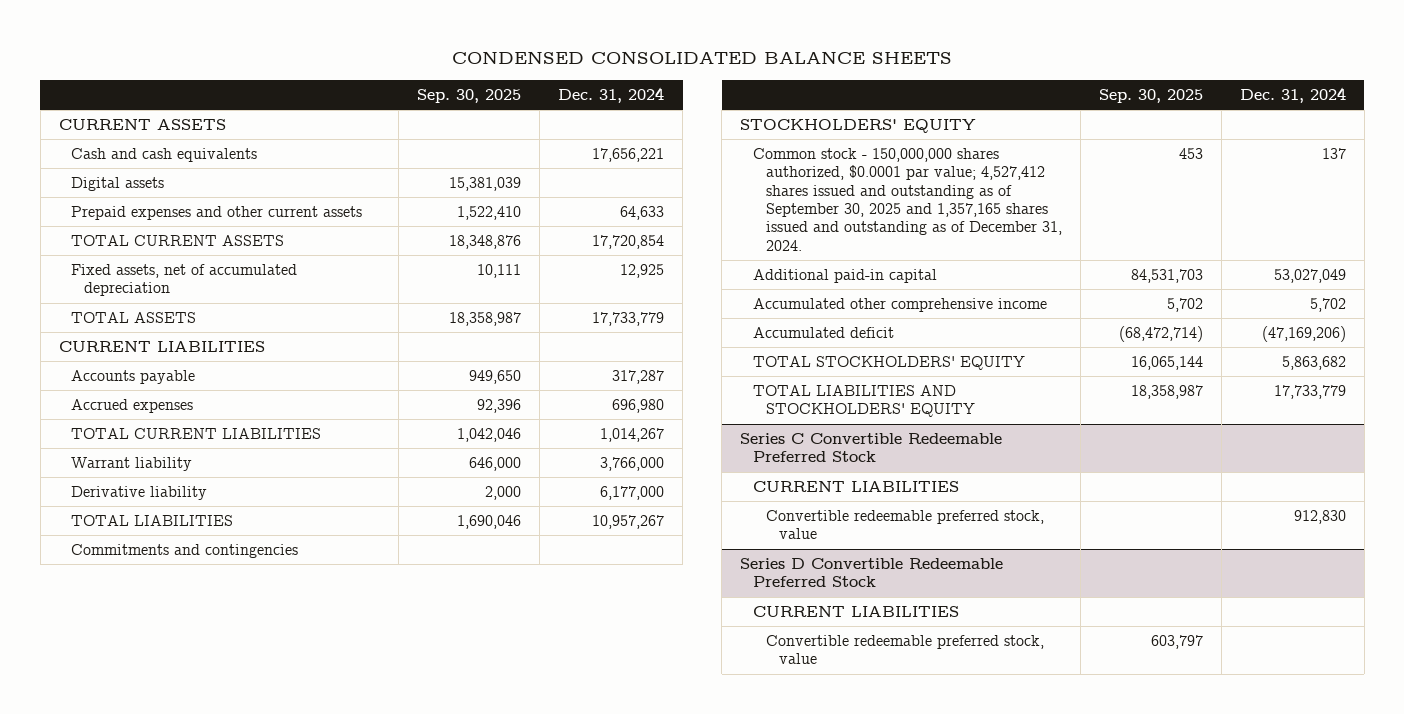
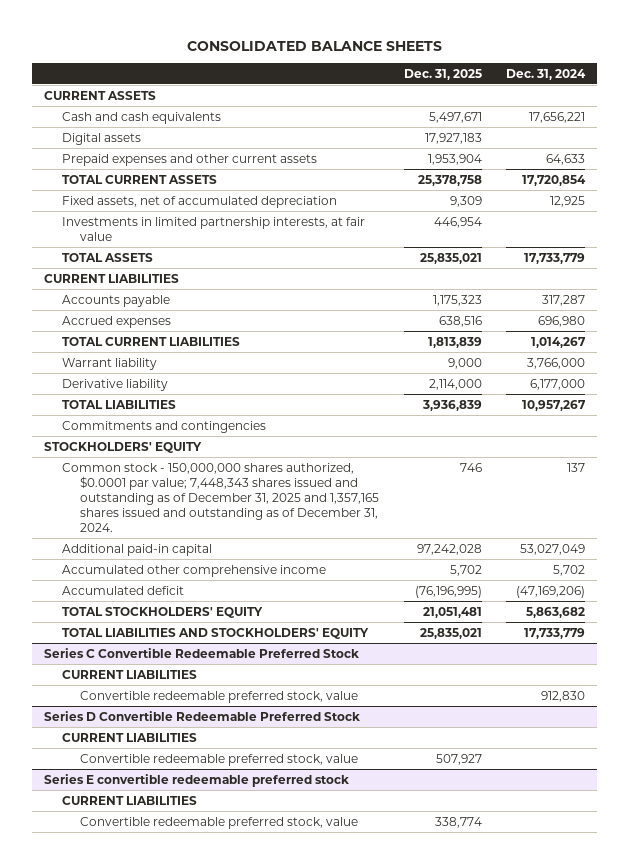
[452,51,953,65] CONDENSED CONSOLIDATED BALANCE SHEETS -> [186,40,442,51] CONSOLIDATED BALANCE SHEETS
[417,88,522,103] Sep. 30, 2025 -> none
none -> [403,68,482,80] Dec. 31, 2025
none -> [62,216,366,241] Investments in limited partnership interests, at fair value
[752,148,1062,251] Common stock - 150,000,000 shares authorized, $0.0001 par value; 4,527,412 shares issued and outstanding as of September 30, 2025 and 1,357,165 shares issued and outstanding as of December 31, 2024. -> [62,462,380,533] Common stock - 150,000,000 shares authorized, $0.0001 par value; 7,448,343 shares issued and outstanding as of December 31, 2025 and 1,357,165 shares issued and outstanding as of December 31, 2024.
none -> [43,773,349,787] Series E convertible redeemable preferred stock
none -> [62,795,198,805] CURRENT LIABILITIES
none -> [80,816,359,829] Convertible redeemable preferred stock, value

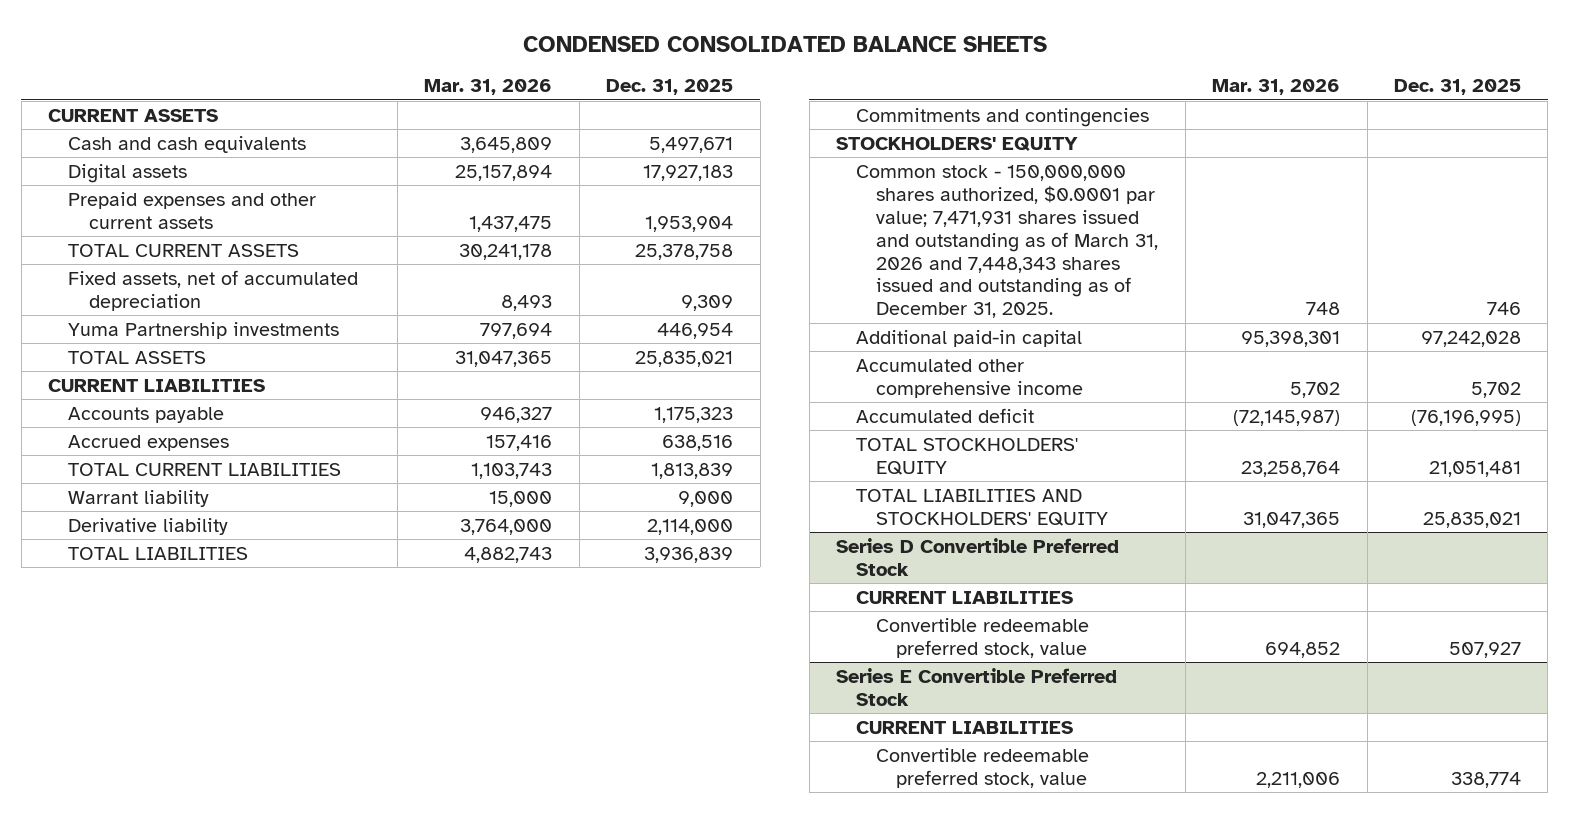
[186,40,442,51] CONSOLIDATED BALANCE SHEETS -> [522,36,1047,53] CONDENSED CONSOLIDATED BALANCE SHEETS
[506,68,587,80] Dec. 31, 2024 -> none
none -> [424,79,553,96] Mar. 31, 2026
[62,216,366,241] Investments in limited partnership interests, at fair value -> [68,321,340,339] Yuma Partnership investments
[62,462,380,533] Common stock - 150,000,000 shares authorized, $0.0001 par value; 7,448,343 shares issued and outstanding as of December 31, 2025 and 1,357,165 shares issued and outstanding as of December 31, 2024. -> [856,164,1159,319] Common stock - 150,000,000 shares authorized, $0.0001 par value; 7,471,931 shares issued and outstanding as of March 31, 2026 and 7,448,343 shares issued and outstanding as of December 31, 2025.
[43,647,359,658] Series C Convertible Redeemable Preferred Stock -> none
[62,669,198,679] CURRENT LIABILITIES -> none
[80,690,359,703] Convertible redeemable preferred stock, value -> none
[43,710,360,721] Series D Convertible Redeemable Preferred Stock -> [836,537,1120,576] Series D Convertible Preferred Stock
[43,773,349,787] Series E convertible redeemable preferred stock -> [836,667,1118,706] Series E Convertible Preferred Stock

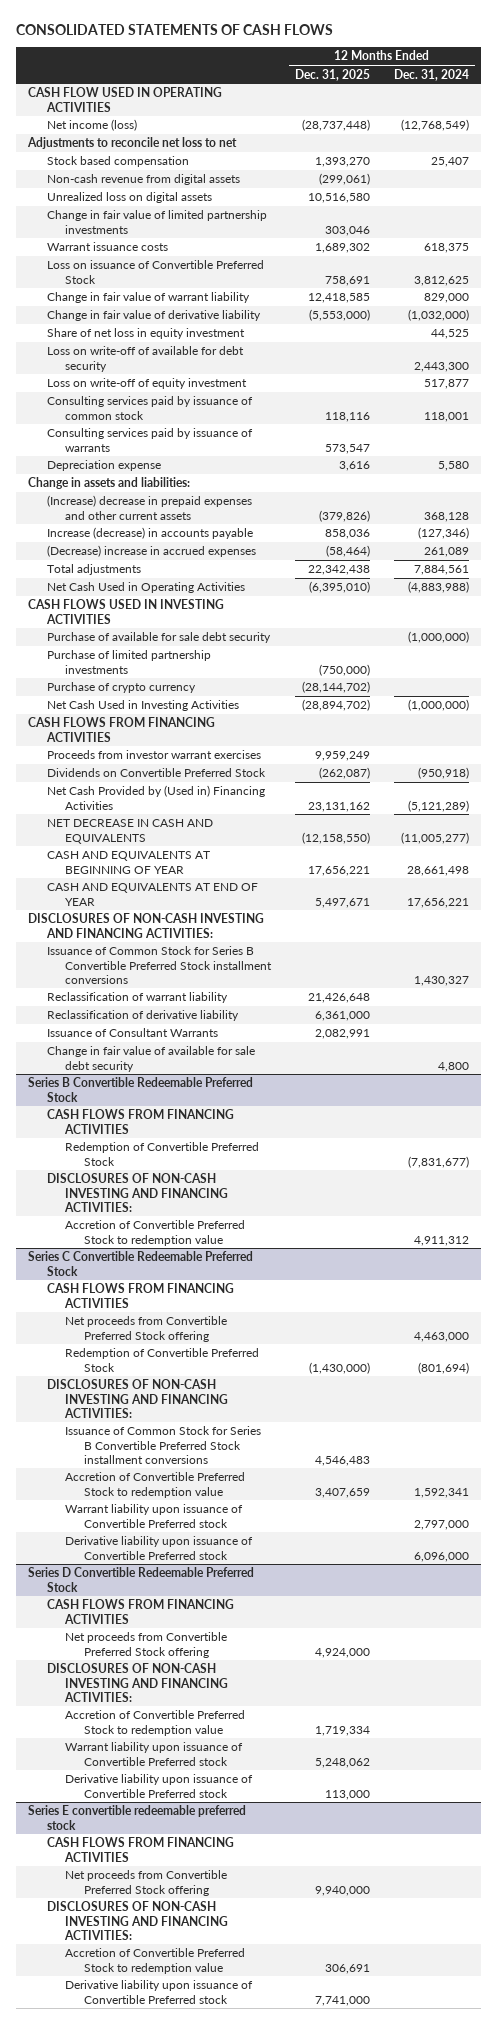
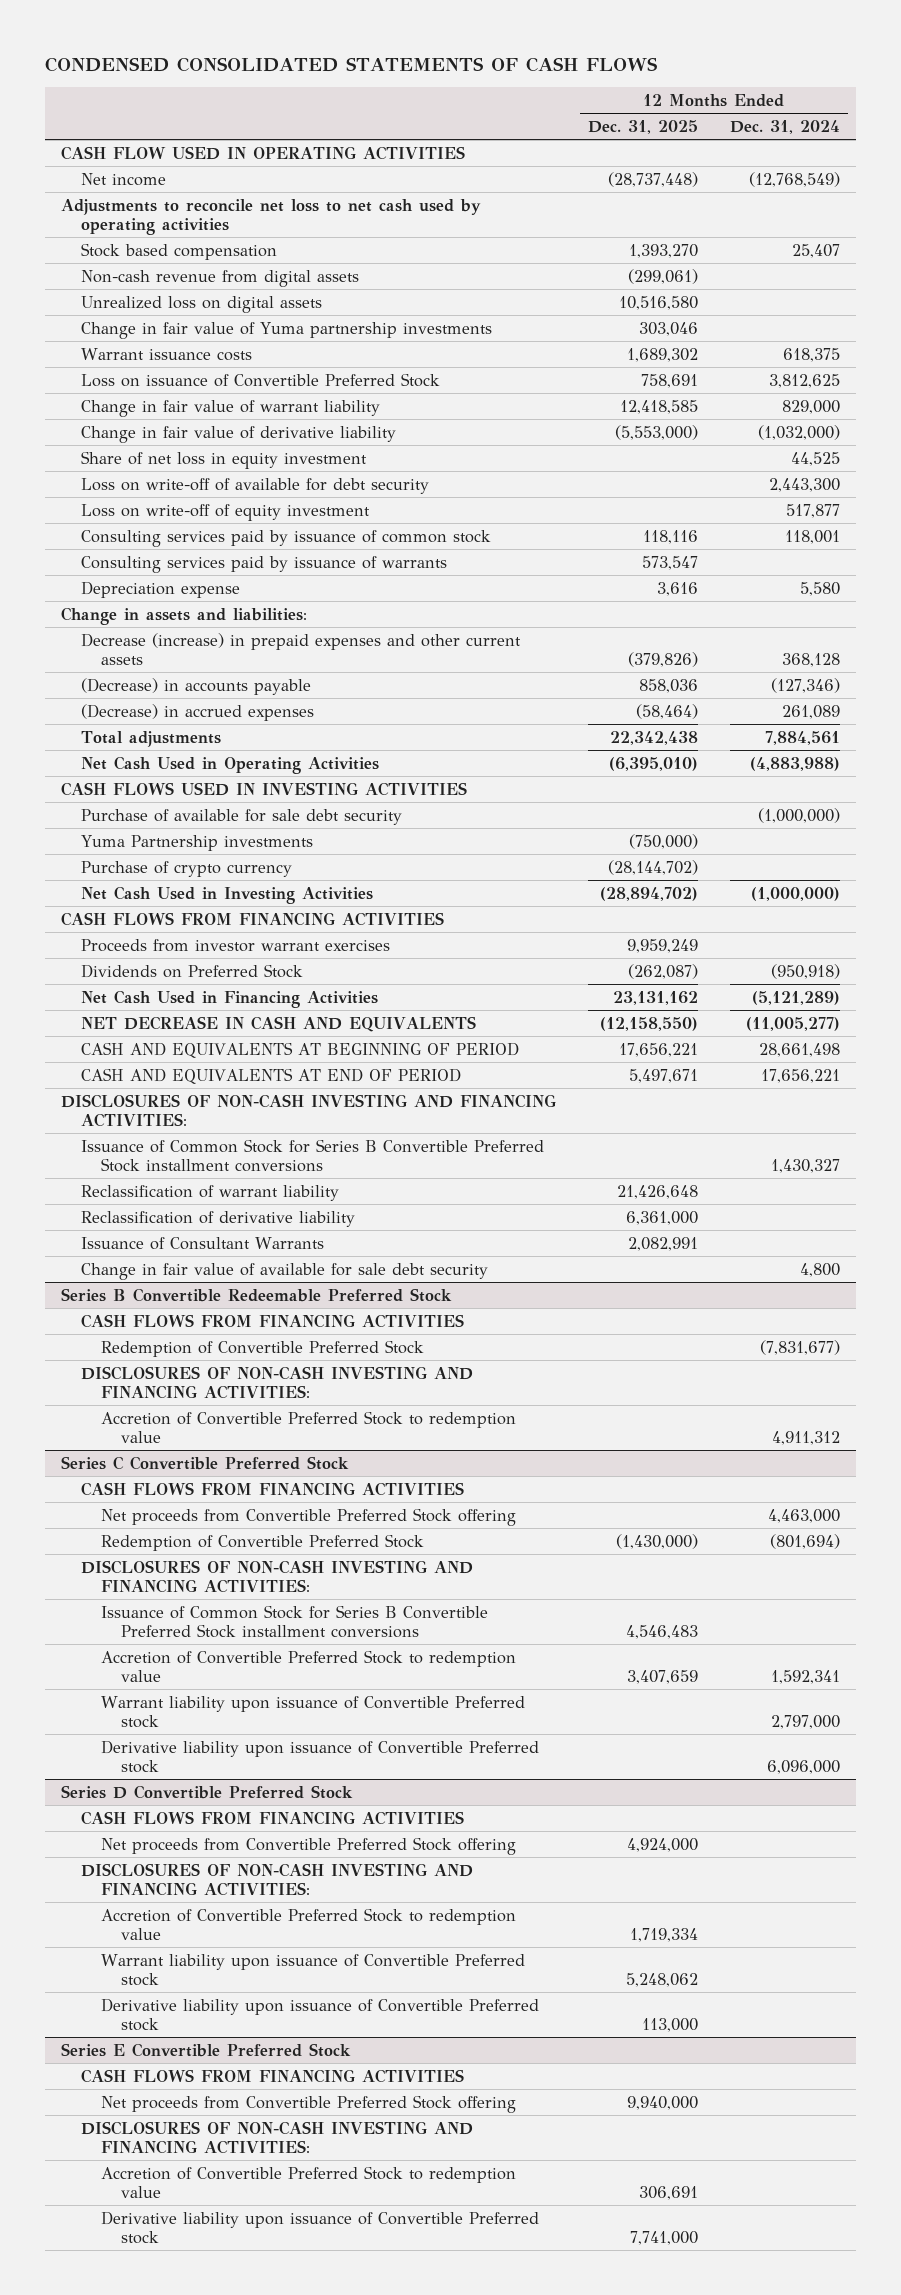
[15,23,333,35] CONSOLIDATED STATEMENTS OF CASH FLOWS -> [45,56,659,72] CONDENSED CONSOLIDATED STATEMENTS OF CASH FLOWS
[46,119,137,132] Net income (loss) -> [81,172,167,186] Net income
[26,137,237,150] Adjustments to reconcile net loss to net -> [61,198,482,236] Adjustments to reconcile net loss to net cash used by operating activities
[46,210,267,234] Change in fair value of limited partnership investments -> [81,321,493,339] Change in fair value of Yuma partnership investments
[46,495,252,520] (Increase) decrease in prepaid expenses and other current assets -> [81,632,522,666] Decrease (increase) in prepaid expenses and other current assets
[46,527,253,540] Increase (decrease) in accounts payable -> [81,677,312,695] (Decrease) in accounts payable
[46,545,256,558] (Decrease) increase in accrued expenses -> [81,703,315,721] (Decrease) in accrued expenses
[46,650,211,674] Purchase of limited partnership investments -> [81,834,314,851] Yuma Partnership investments
[46,768,266,778] Dividends on Convertible Preferred Stock -> [81,963,304,978] Dividends on Preferred Stock
[46,785,265,810] Net Cash Provided by (Used in) Financing Activities -> [81,989,379,1008] Net Cash Used in Financing Activities
[46,851,210,874] CASH AND EQUIVALENTS AT BEGINNING OF YEAR -> [81,1041,520,1058] CASH AND EQUIVALENTS AT BEGINNING OF PERIOD
[46,883,258,906] CASH AND EQUIVALENTS AT END OF YEAR -> [81,1067,462,1084] CASH AND EQUIVALENTS AT END OF PERIOD
[27,1251,253,1276] Series C Convertible Redeemable Preferred Stock -> [61,1455,350,1470] Series C Convertible Preferred Stock
[27,1567,254,1592] Series D Convertible Redeemable Preferred Stock -> [61,1784,354,1799] Series D Convertible Preferred Stock
[27,1805,246,1830] Series E convertible redeemable preferred stock -> [61,2042,352,2057] Series E Convertible Preferred Stock

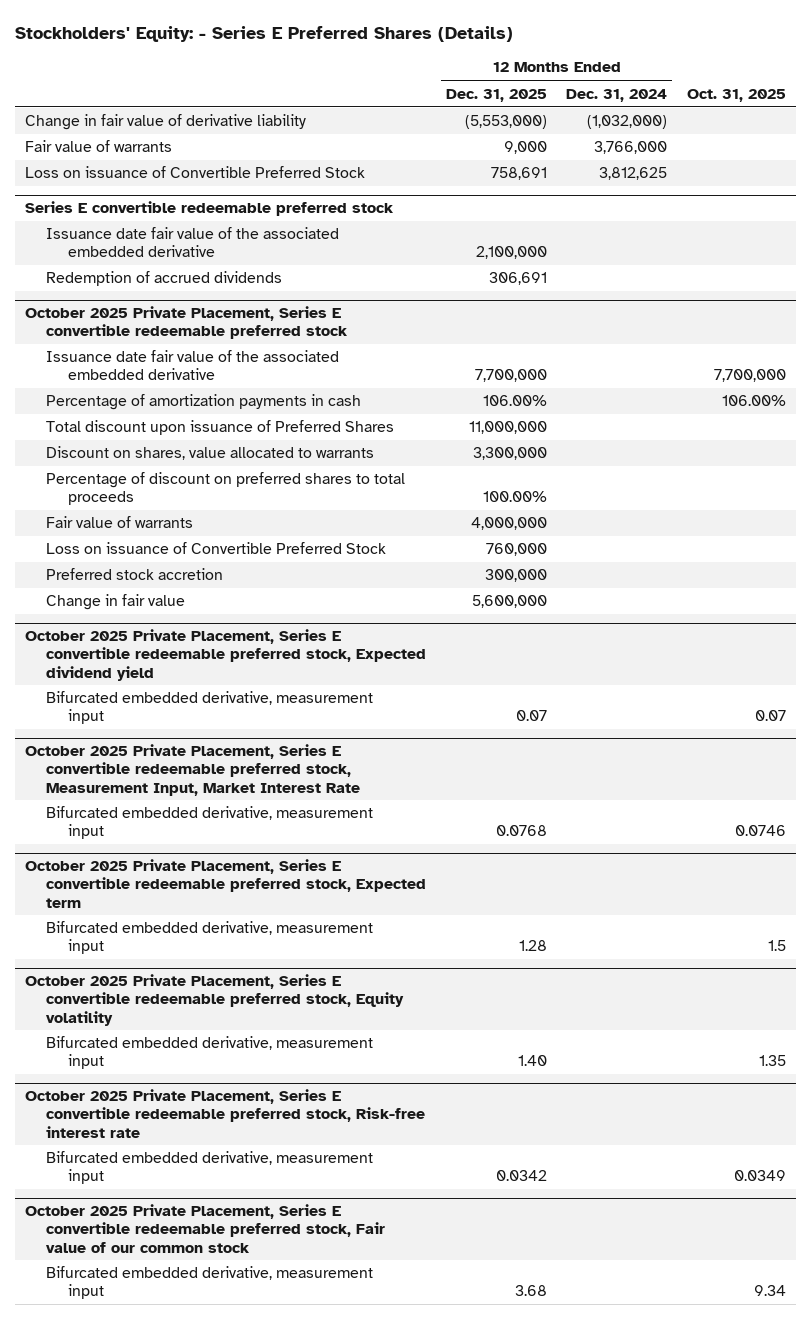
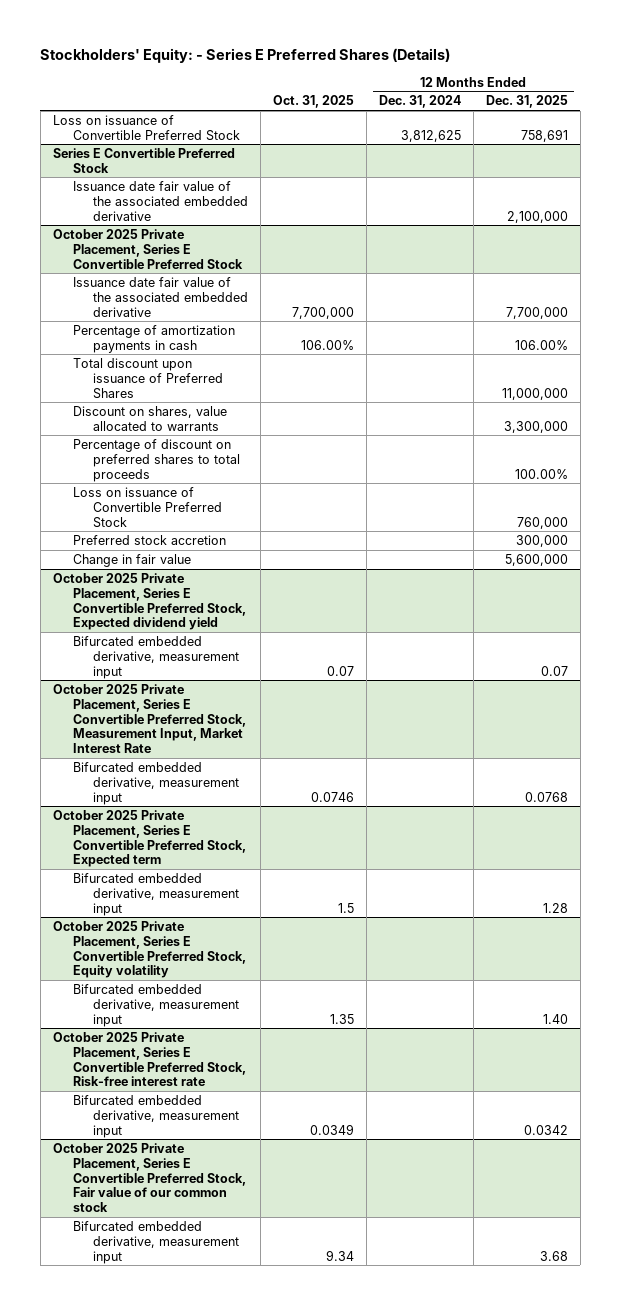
[24,114,306,131] Change in fair value of derivative liability -> none
[24,140,172,153] Fair value of warrants -> none
[24,201,394,217] Series E convertible redeemable preferred stock -> [52,147,235,173] Series E Convertible Preferred Stock
[46,271,283,287] Redemption of accrued dividends -> none
[24,306,349,340] October 2025 Private Placement, Series E convertible redeemable preferred stock -> [52,228,243,269] October 2025 Private Placement, Series E Convertible Preferred Stock
[46,516,194,529] Fair value of warrants -> none
[24,629,427,681] October 2025 Private Placement, Series E convertible redeemable preferred stock, Expected dividend yield -> [52,572,246,631] October 2025 Private Placement, Series E Convertible Preferred Stock, Expected dividend yield
[24,744,361,796] October 2025 Private Placement, Series E convertible redeemable preferred stock, Measurement Input, Market Interest Rate -> [52,683,246,754] October 2025 Private Placement, Series E Convertible Preferred Stock, Measurement Input, Market Interest Rate
[24,859,427,908] October 2025 Private Placement, Series E convertible redeemable preferred stock, Expected term -> [52,809,246,868] October 2025 Private Placement, Series E Convertible Preferred Stock, Expected term
[24,974,405,1026] October 2025 Private Placement, Series E convertible redeemable preferred stock, Equity volatility -> [52,920,246,979] October 2025 Private Placement, Series E Convertible Preferred Stock, Equity volatility
[24,1089,426,1138] October 2025 Private Placement, Series E convertible redeemable preferred stock, Risk-free interest rate -> [52,1031,246,1087] October 2025 Private Placement, Series E Convertible Preferred Stock, Risk-free interest rate
[24,1204,386,1253] October 2025 Private Placement, Series E convertible redeemable preferred stock, Fair value of our common stock -> [52,1142,246,1213] October 2025 Private Placement, Series E Convertible Preferred Stock, Fair value of our common stock

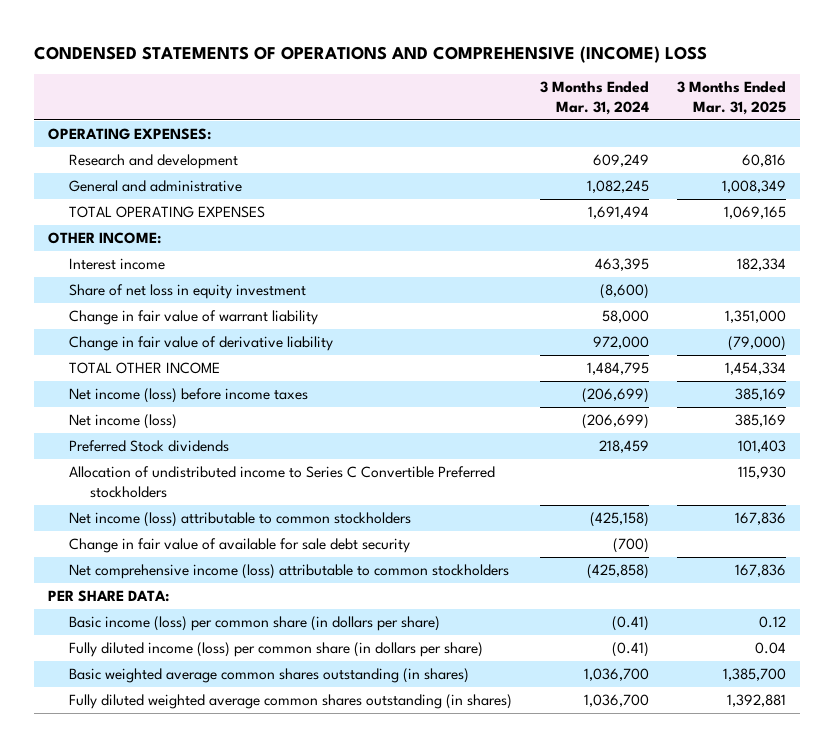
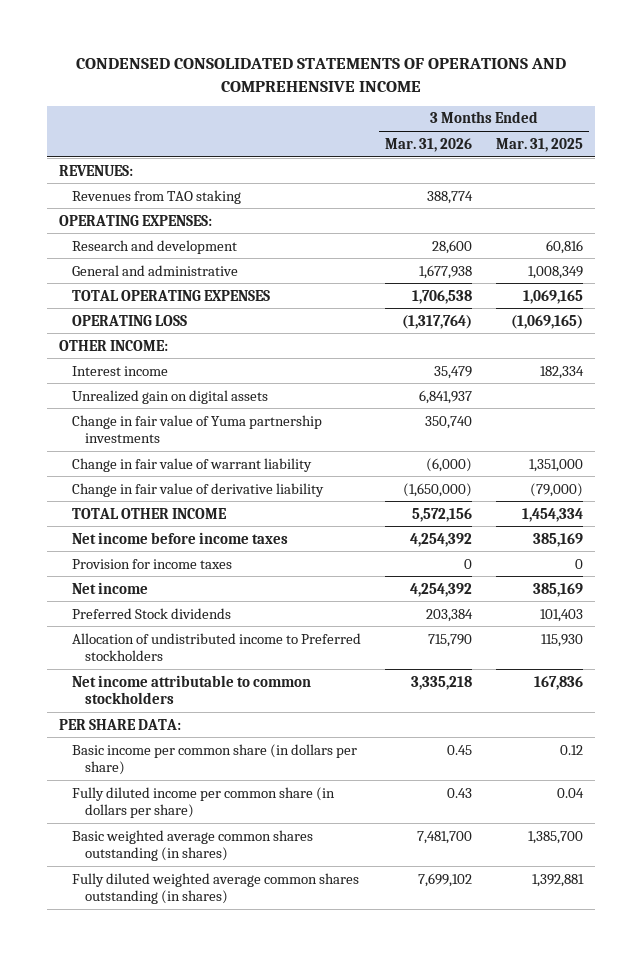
[34,45,708,63] CONDENSED STATEMENTS OF OPERATIONS AND COMPREHENSIVE (INCOME) LOSS -> [76,58,567,92] CONDENSED CONSOLIDATED STATEMENTS OF OPERATIONS AND COMPREHENSIVE INCOME
[540,81,650,115] 3 Months Ended Mar. 31, 2024 -> none
none -> [385,137,473,152] Mar. 31, 2026
none -> [59,164,134,176] REVENUES:
none -> [72,189,242,204] Revenues from TAO staking
none -> [72,314,188,326] OPERATING LOSS
[69,284,307,300] Share of net loss in equity investment -> none
none -> [72,389,269,404] Unrealized gain on digital assets
none -> [72,414,323,444] Change in fair value of Yuma partnership investments
[69,388,309,404] Net income (loss) before income taxes -> [72,531,289,544] Net income before income taxes
none -> [72,558,233,569] Provision for income taxes
[69,414,178,430] Net income (loss) -> [72,581,149,594] Net income
[69,538,411,554] Change in fair value of available for sale debt security -> none
[69,564,510,580] Net comprehensive income (loss) attributable to common stockholders -> none
[69,466,496,498] Allocation of undistributed income to Series C Convertible Preferred stockholders -> [72,632,362,662] Allocation of undistributed income to Preferred stockholders
[69,512,412,528] Net income (loss) attributable to common stockholders -> [72,674,312,705] Net income attributable to common stockholders
[69,616,441,632] Basic income (loss) per common share (in dollars per share) -> [72,743,358,776] Basic income per common share (in dollars per share)
[69,642,484,658] Fully diluted income (loss) per common share (in dollars per share) -> [72,786,336,819] Fully diluted income per common share (in dollars per share)

